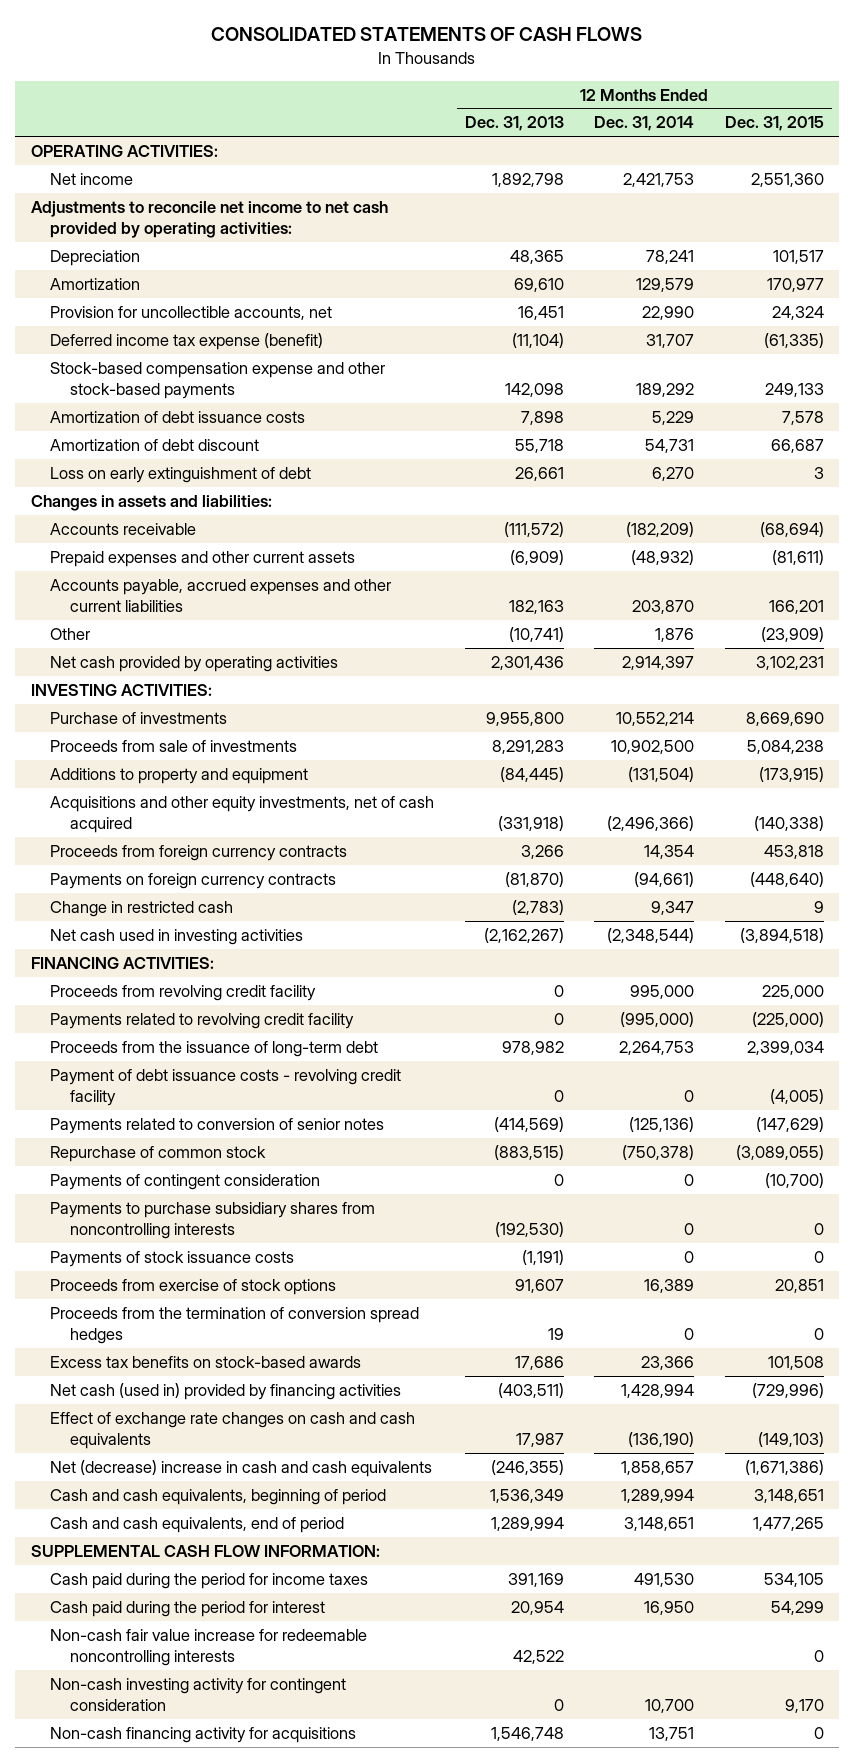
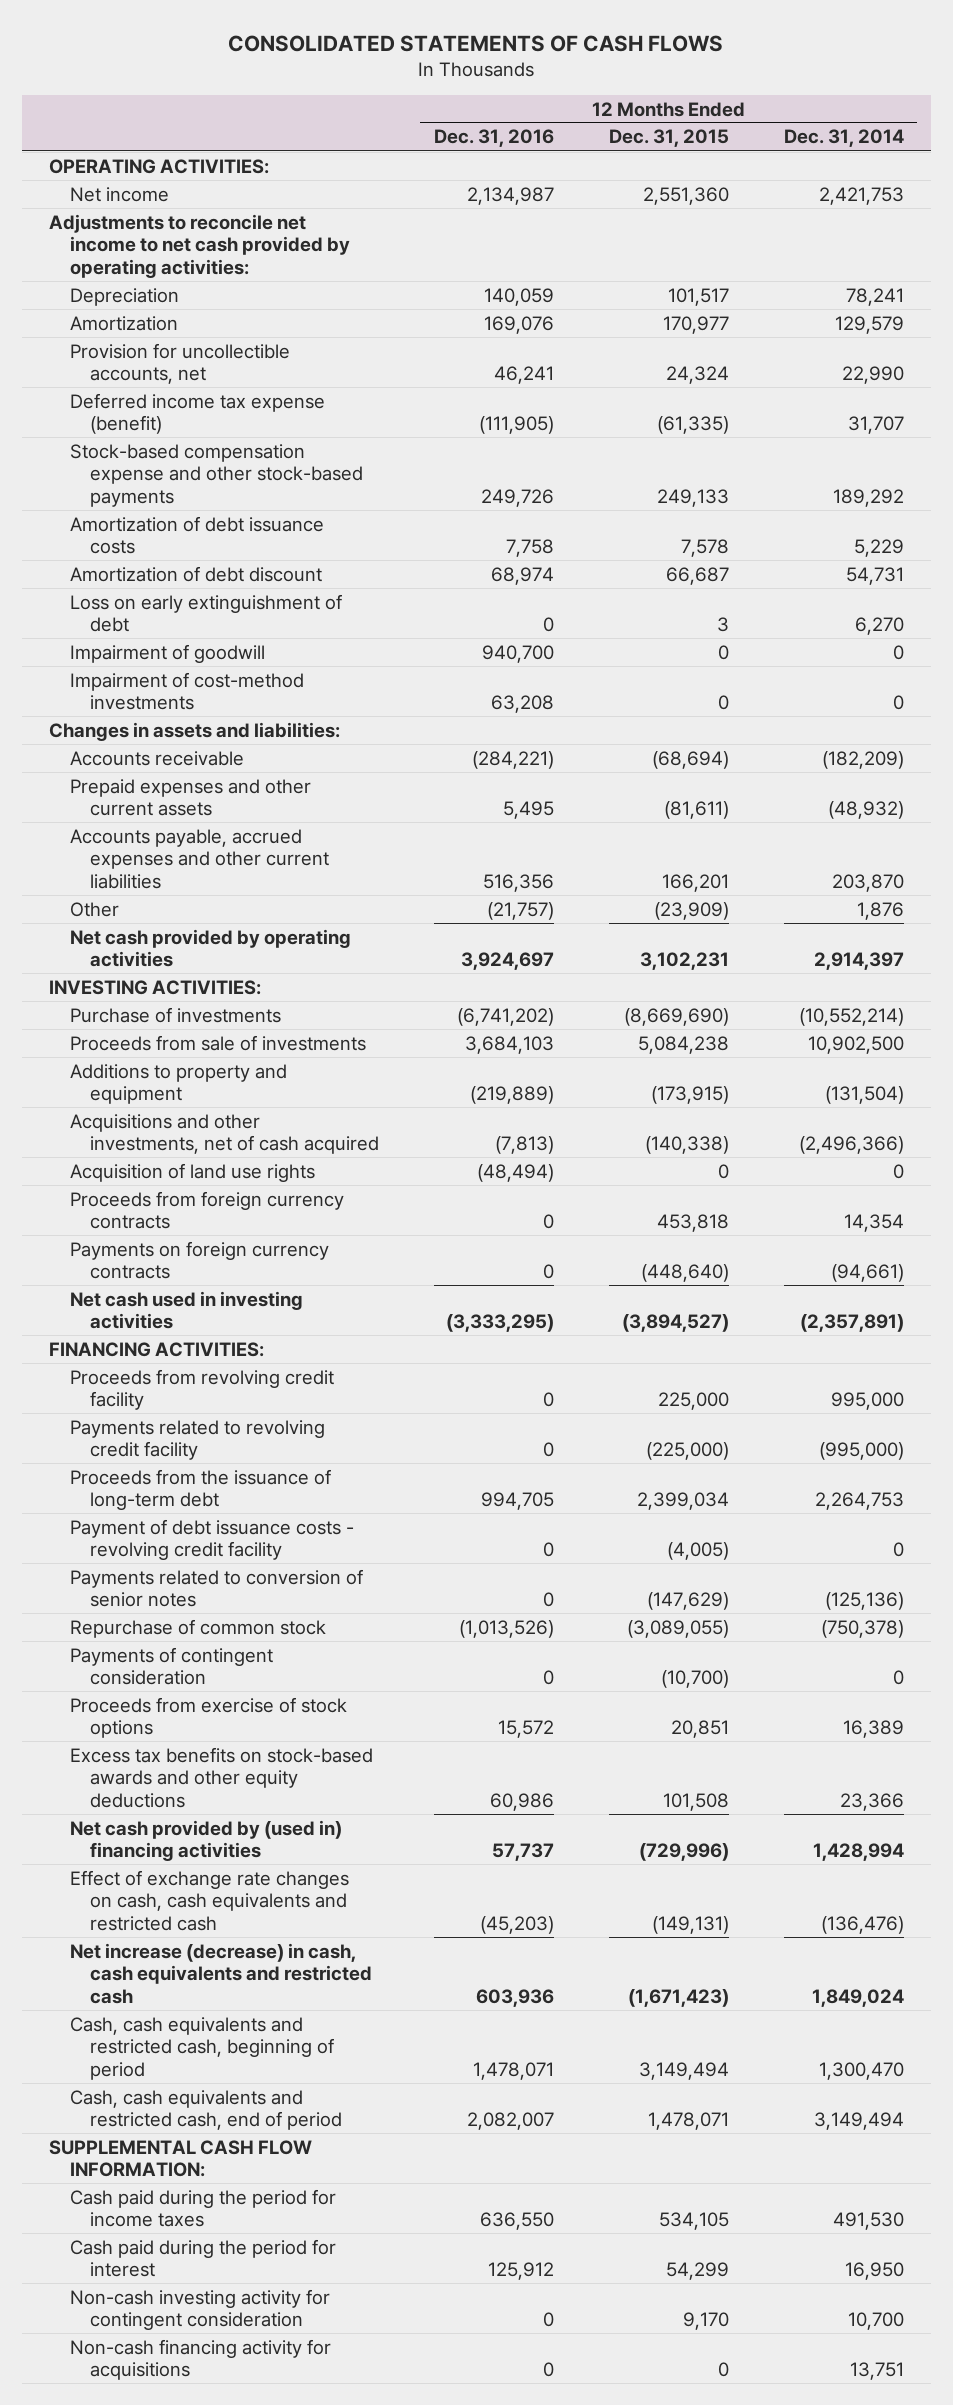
[464,116,564,132] Dec. 31, 2013 -> none
none -> [433,129,554,148] Dec. 31, 2016
none -> [69,643,265,663] Impairment of goodwill
none -> [69,671,304,711] Impairment of cost-method investments
[616,712,695,727] 10,552,214 -> [798,1007,904,1026] (10,552,214)
[745,712,824,727] 8,669,690 -> [623,1007,729,1026] (8,669,690)
[50,796,435,834] Acquisitions and other equity investments, net of cash acquired -> [69,1113,380,1155] Acquisitions and other investments, net of cash acquired
none -> [69,1162,315,1182] Acquisition of land use rights
[50,901,234,918] Change in restricted cash -> none
[607,928,695,944] (2,348,544) -> [799,1314,904,1333] (2,357,891)
[739,928,824,944] (3,894,518) -> [621,1314,729,1333] (3,894,527)
[50,1202,376,1240] Payments to purchase subsidiary shares from noncontrolling interests -> none
[50,1251,295,1268] Payments of stock issuance costs -> none
[50,1307,420,1345] Proceeds from the termination of conversion spread hedges -> none
[50,1356,362,1369] Excess tax benefits on stock-based awards -> [69,1746,373,1808] Excess tax benefits on stock-based awards and other equity deductions
[50,1383,402,1401] Net cash (used in) provided by financing activities -> [69,1819,342,1862] Net cash provided by (used in) financing activities
[50,1412,416,1450] Effect of exchange rate changes on cash and cash equivalents -> [69,1869,349,1931] Effect of exchange rate changes on cash, cash equivalents and restricted cash
[628,1432,695,1448] (136,190) -> [820,1915,904,1934] (136,476)
[757,1432,824,1448] (149,103) -> [651,1915,729,1934] (149,131)
[50,1460,433,1478] Net (decrease) increase in cash and cash equivalents -> [69,1942,373,2004] Net increase (decrease) in cash, cash equivalents and restricted cash
[621,1461,695,1476] 1,858,657 -> [811,1988,904,2007] 1,849,024
[744,1460,824,1476] (1,671,386) -> [627,1988,729,2007] (1,671,423)
[50,1489,387,1506] Cash and cash equivalents, beginning of period -> [69,2016,335,2080] Cash, cash equivalents and restricted cash, beginning of period
[621,1489,695,1504] 1,289,994 -> [818,2061,904,2080] 1,300,470
[753,1489,824,1504] 3,148,651 -> [638,2061,729,2080] 3,149,494
[50,1517,345,1534] Cash and cash equivalents, end of period -> [69,2089,343,2131] Cash, cash equivalents and restricted cash, end of period
[624,1517,695,1532] 3,148,651 -> [813,2112,904,2131] 3,149,494
[752,1517,824,1532] 1,477,265 -> [647,2112,729,2131] 1,478,071
[50,1629,368,1667] Non-cash fair value increase for redeemable noncontrolling interests -> none

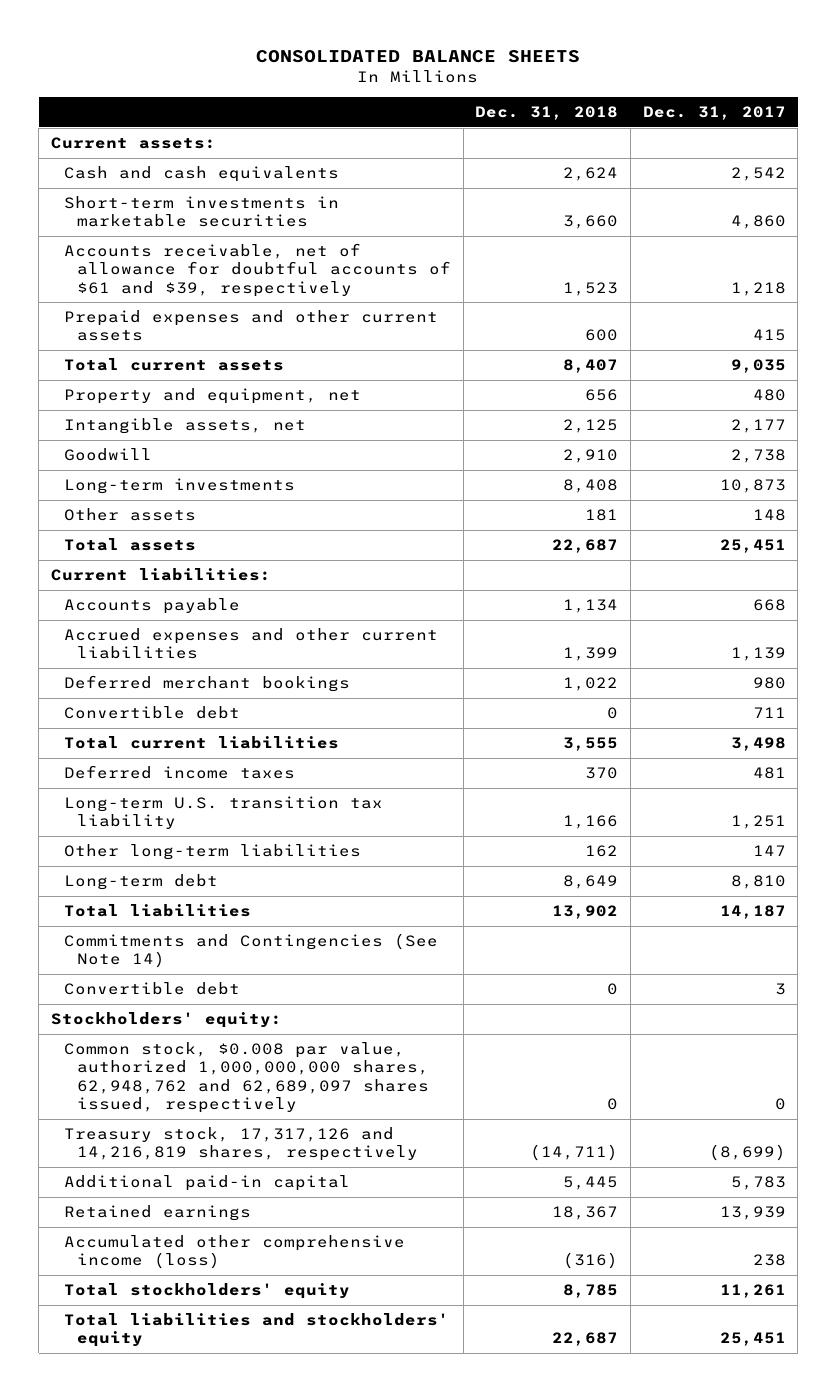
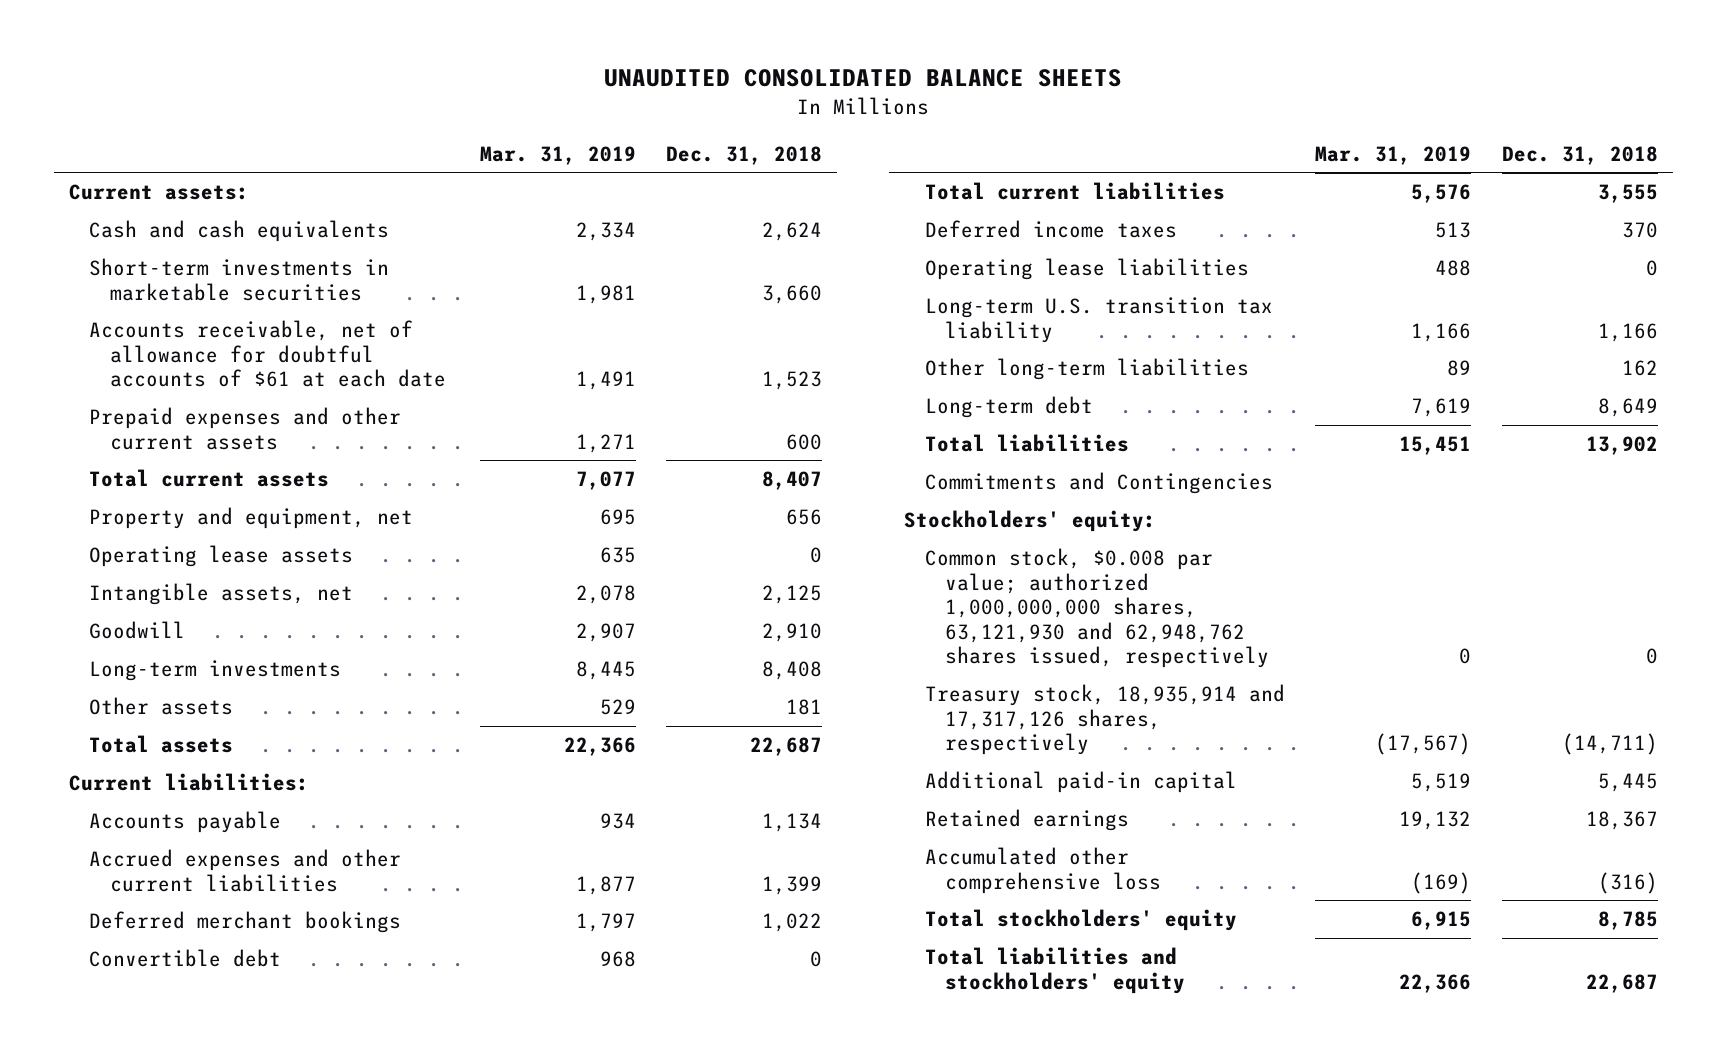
[256,49,581,63] CONSOLIDATED BALANCE SHEETS -> [604,68,1123,87] UNAUDITED CONSOLIDATED BALANCE SHEETS
[642,105,786,120] Dec. 31, 2017 -> none
none -> [479,145,636,165] Mar. 31, 2019
[64,242,452,297] Accounts receivable, net of allowance for doubtful accounts of $61 and $39, respectively -> [89,320,446,388] Accounts receivable, net of allowance for doubtful accounts of $61 at each date
none -> [89,545,354,568] Operating lease assets
none -> [924,258,1249,281] Operating lease liabilities
[64,981,241,995] Convertible debt -> none
[64,932,439,969] Commitments and Contingencies (See Note 14) -> [924,472,1273,495] Commitments and Contingencies
[64,1041,430,1114] Common stock, $0.008 par value, authorized 1,000,000,000 shares, 62,948,762 and 62,689,097 shares issued, respectively -> [924,548,1269,669] Common stock, $0.008 par value; authorized 1,000,000,000 shares, 63,121,930 and 62,948,762 shares issued, respectively
[64,1126,419,1162] Treasury stock, 17,317,126 and 14,216,819 shares, respectively -> [924,684,1285,756] Treasury stock, 18,935,914 and 17,317,126 shares, respectively
[64,1234,406,1270] Accumulated other comprehensive income (loss) -> [924,847,1161,894] Accumulated other comprehensive loss

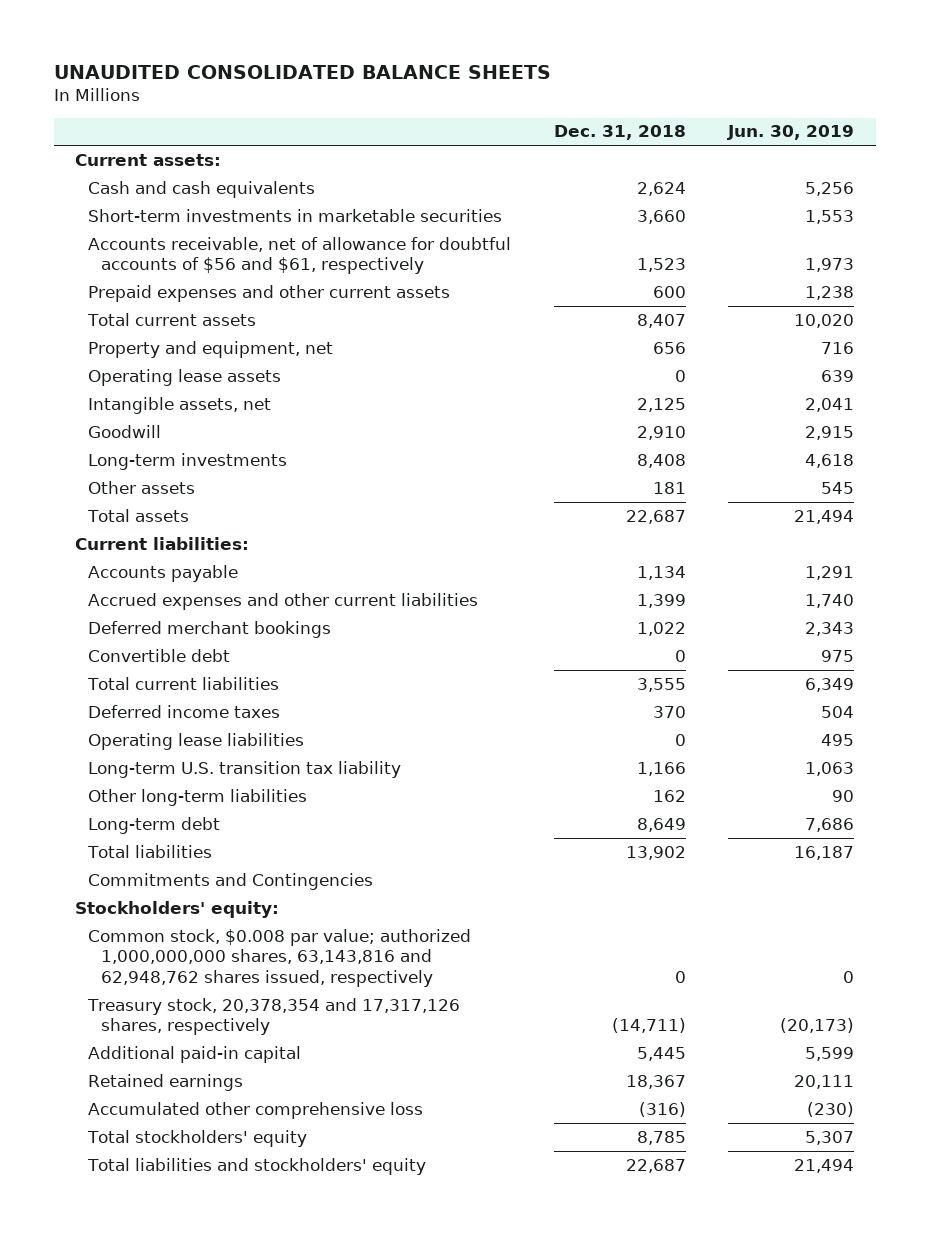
[479,145,636,165] Mar. 31, 2019 -> none
none -> [727,125,855,141] Jun. 30, 2019
[89,320,446,388] Accounts receivable, net of allowance for doubtful accounts of $61 at each date -> [88,236,512,275] Accounts receivable, net of allowance for doubtful accounts of $56 and $61, respectively
[924,548,1269,669] Common stock, $0.008 par value; authorized 1,000,000,000 shares, 63,121,930 and 62,948,762 shares issued, respectively -> [88,928,472,987] Common stock, $0.008 par value; authorized 1,000,000,000 shares, 63,143,816 and 62,948,762 shares issued, respectively
[924,684,1285,756] Treasury stock, 18,935,914 and 17,317,126 shares, respectively -> [87,997,461,1036] Treasury stock, 20,378,354 and 17,317,126 shares, respectively

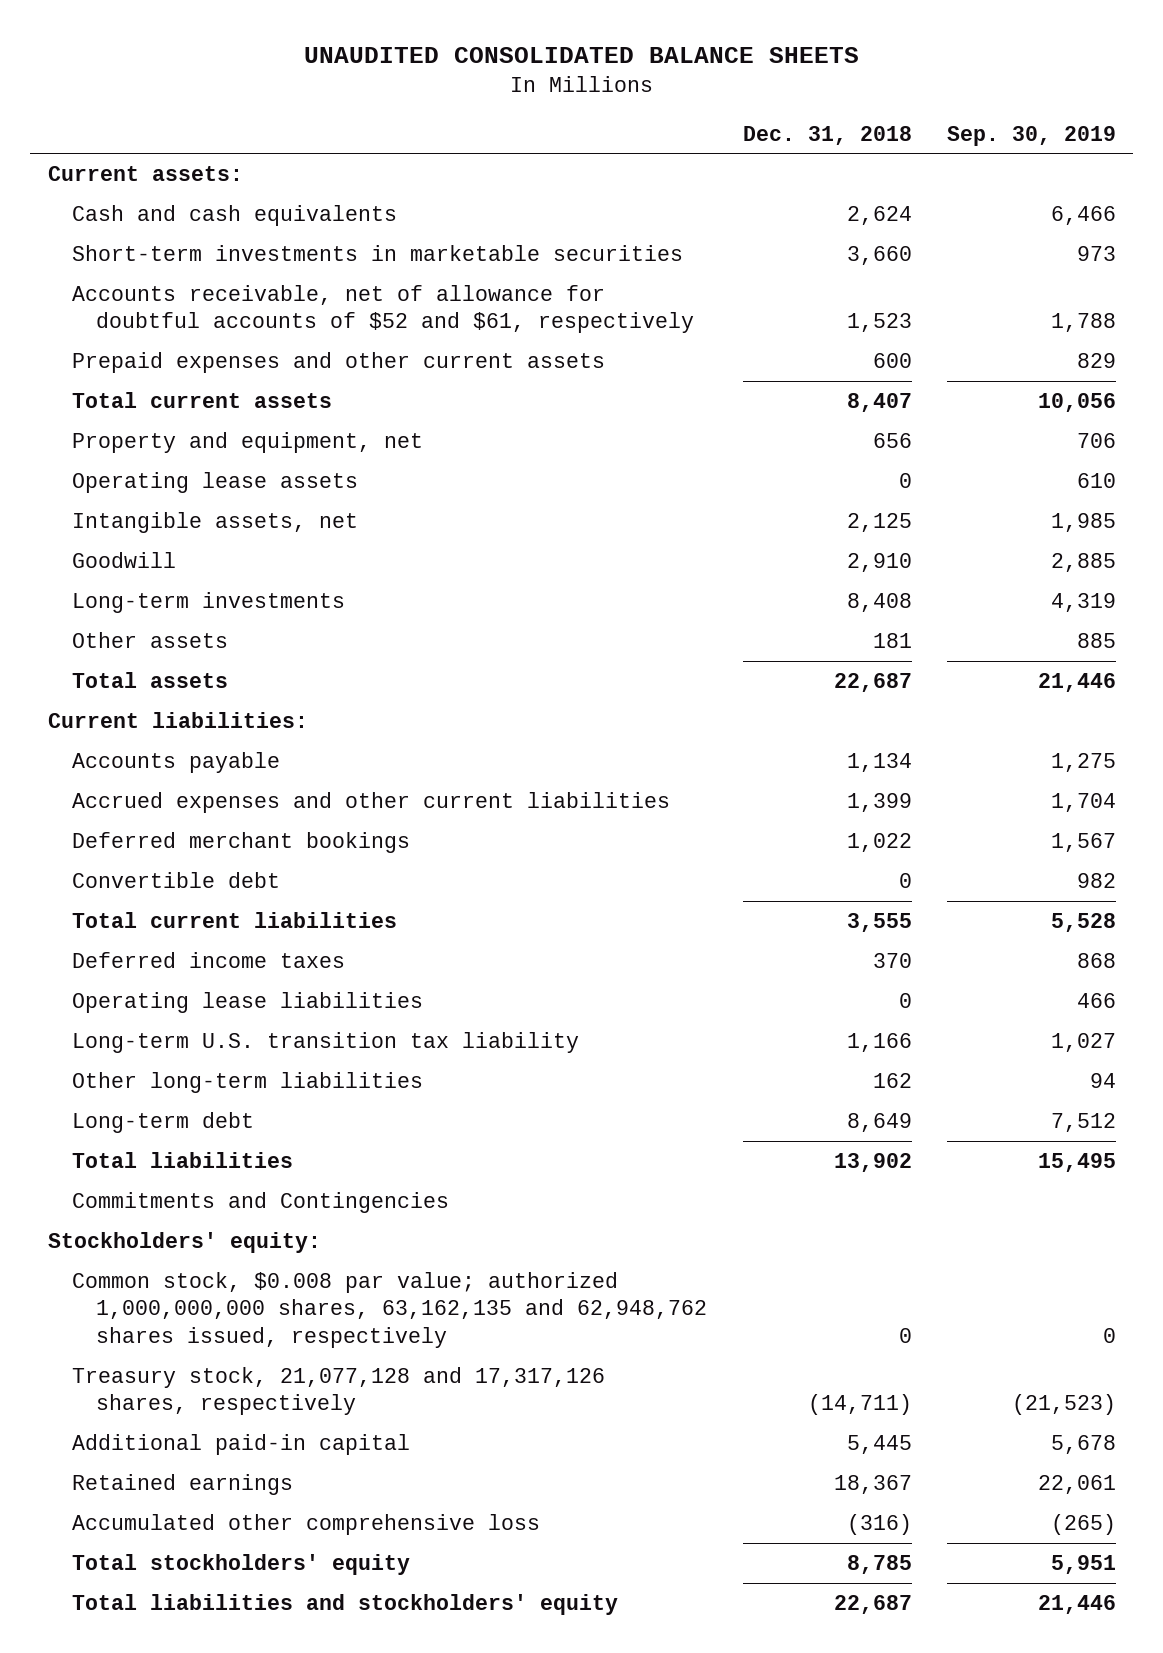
[727,125,855,141] Jun. 30, 2019 -> none
none -> [946,125,1116,146] Sep. 30, 2019
[88,236,512,275] Accounts receivable, net of allowance for doubtful accounts of $56 and $61, respectively -> [72,284,695,334] Accounts receivable, net of allowance for doubtful accounts of $52 and $61, respectively
[88,928,472,987] Common stock, $0.008 par value; authorized 1,000,000,000 shares, 63,143,816 and 62,948,762 shares issued, respectively -> [72,1271,708,1348] Common stock, $0.008 par value; authorized 1,000,000,000 shares, 63,162,135 and 62,948,762 shares issued, respectively
[87,997,461,1036] Treasury stock, 20,378,354 and 17,317,126 shares, respectively -> [72,1366,606,1416] Treasury stock, 21,077,128 and 17,317,126 shares, respectively

